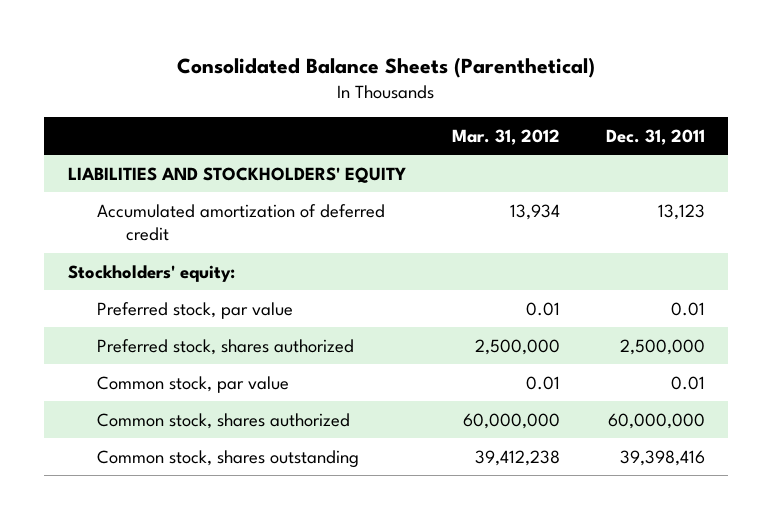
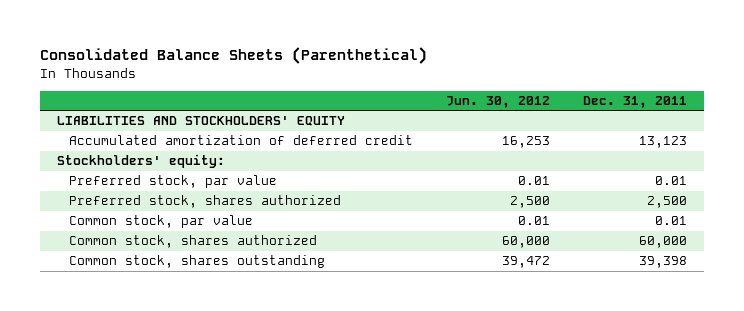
[451,128,560,145] Mar. 31, 2012 -> none
none -> [446,96,551,109] Jun. 30, 2012
[620,338,706,355] 2,500,000 -> [647,196,688,209] 2,500
[608,412,706,429] 60,000,000 -> [639,236,688,249] 60,000
[620,449,706,466] 39,398,416 -> [639,256,688,269] 39,398

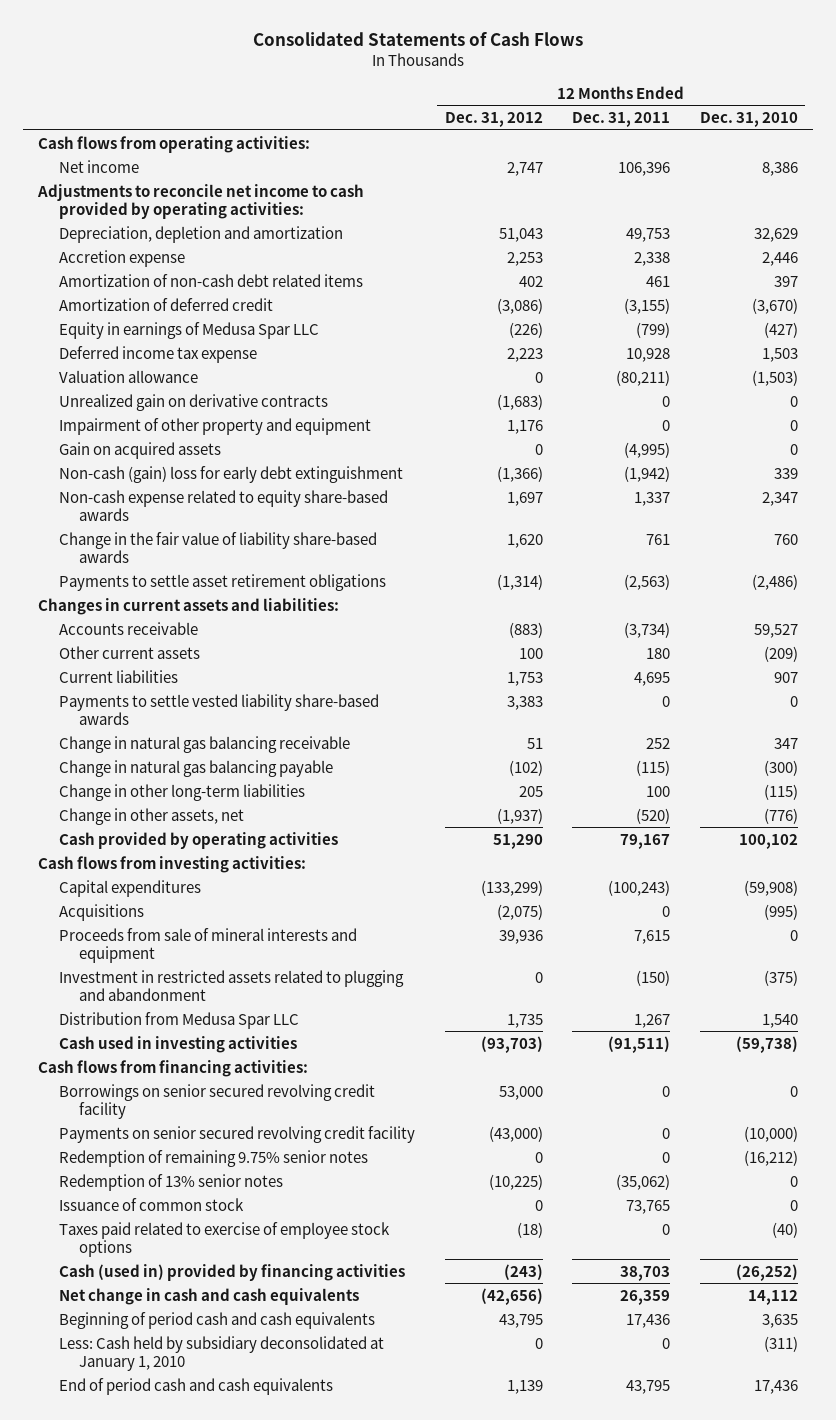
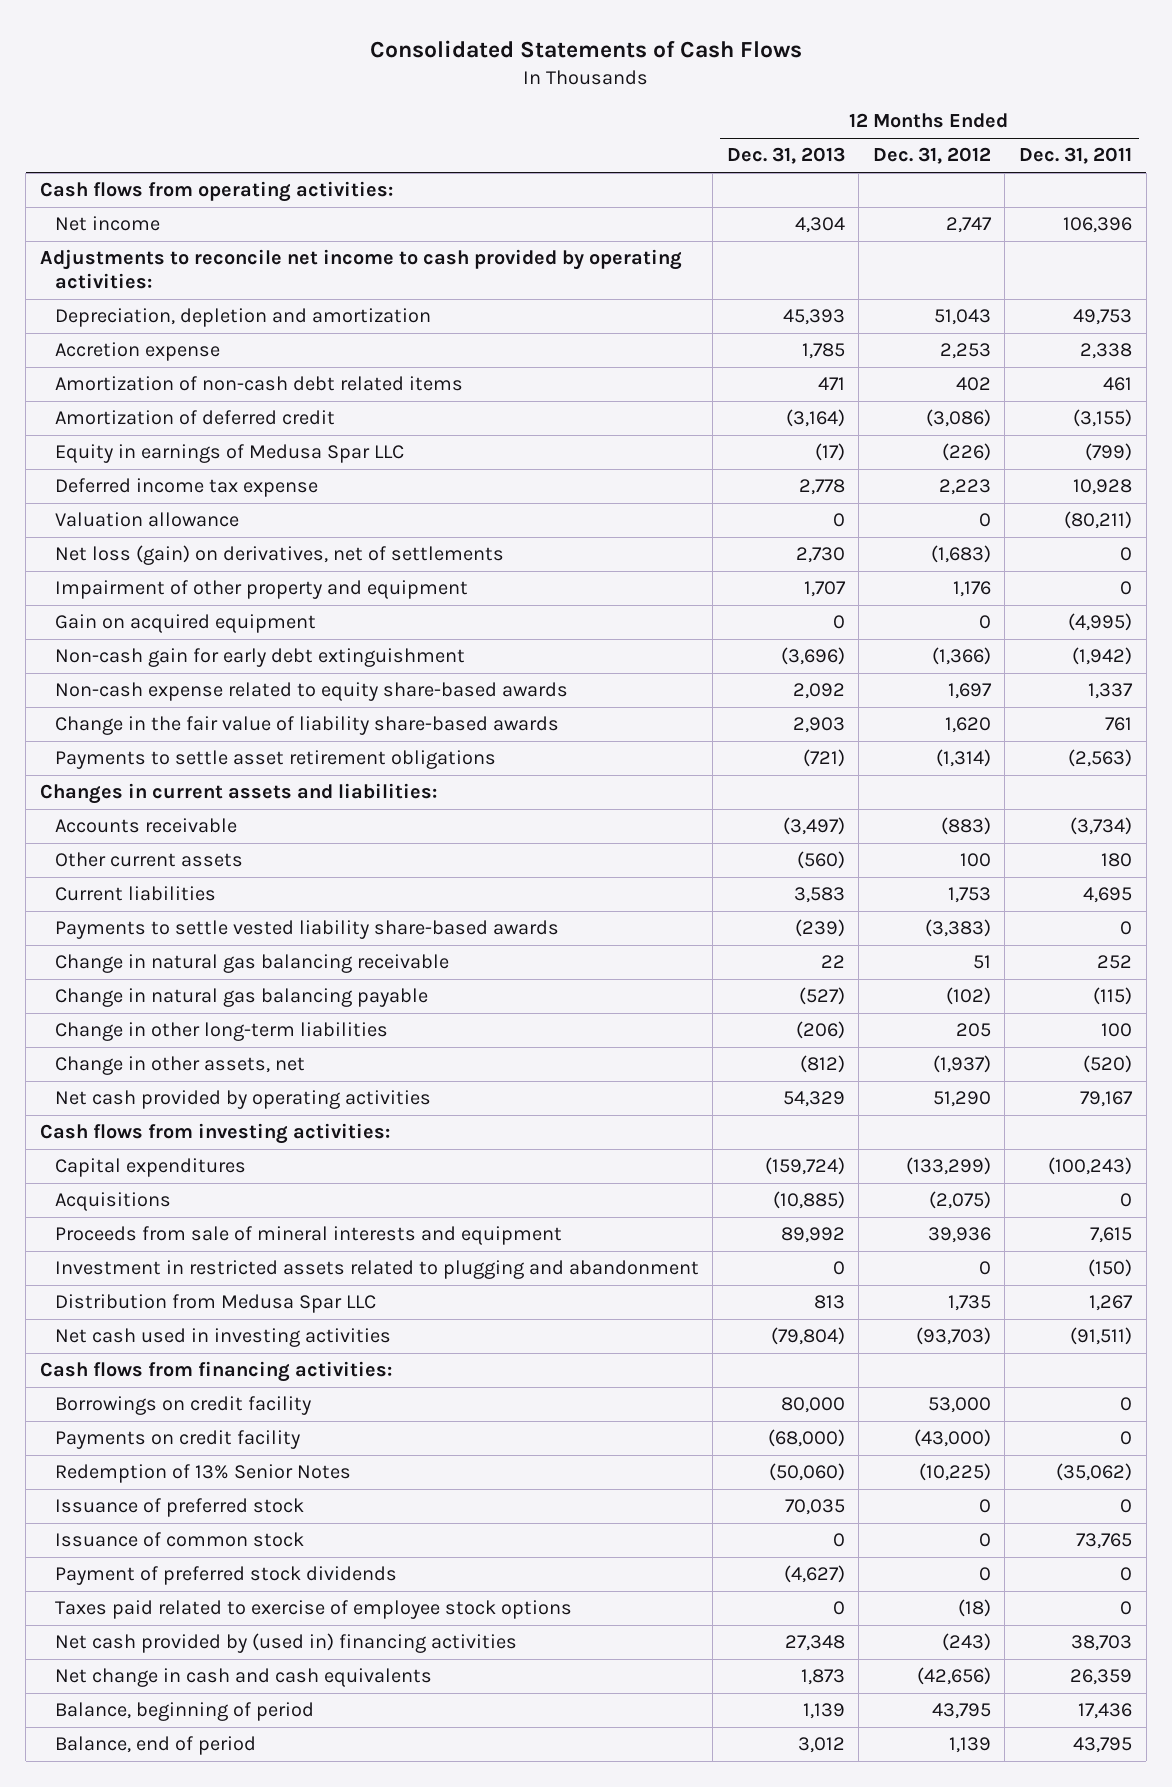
[700,112,799,128] Dec. 31, 2010 -> none
none -> [726,147,845,165] Dec. 31, 2013
[58,393,328,411] Unrealized gain on derivative contracts -> [54,545,504,566] Net loss (gain) on derivatives, net of settlements
[58,441,221,459] Gain on acquired assets -> [54,614,316,634] Gain on acquired equipment
[58,465,403,483] Non-cash (gain) loss for early debt extinguishment -> [54,648,465,668] Non-cash gain for early debt extinguishment
[506,695,543,710] 3,383 -> [924,919,991,938] (3,383)
[58,831,338,849] Cash provided by operating activities -> [54,1090,431,1110] Net cash provided by operating activities
[58,1035,297,1053] Cash used in investing activities -> [54,1328,391,1348] Net cash used in investing activities
[58,1149,368,1167] Redemption of remaining 9.75% senior notes -> none
[58,1083,375,1119] Borrowings on senior secured revolving credit facility -> [54,1396,311,1416] Borrowings on credit facility
[58,1125,415,1143] Payments on senior secured revolving credit facility -> [54,1430,300,1450] Payments on credit facility
[58,1173,283,1191] Redemption of 13% senior notes -> [54,1464,351,1484] Redemption of 13% Senior Notes
none -> [54,1498,304,1518] Issuance of preferred stock
none -> [54,1566,397,1586] Payment of preferred stock dividends
[58,1263,405,1281] Cash (used in) provided by financing activities -> [54,1633,517,1654] Net cash provided by (used in) financing activities
[58,1335,384,1371] Less: Cash held by subsidiary deconsolidated at January 1, 2010 -> none
[58,1311,375,1329] Beginning of period cash and cash equivalents -> [54,1702,314,1722] Balance, beginning of period
[58,1377,333,1395] End of period cash and cash equivalents -> [54,1736,256,1756] Balance, end of period

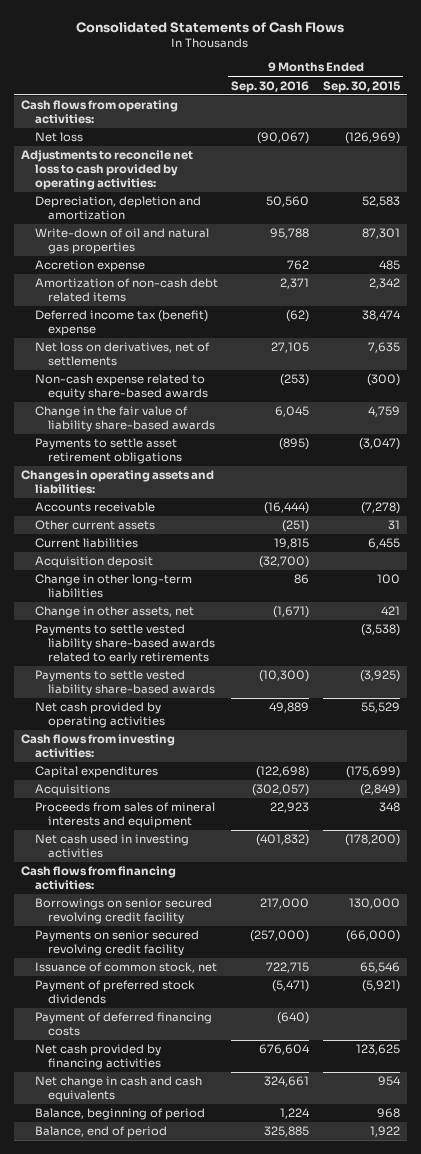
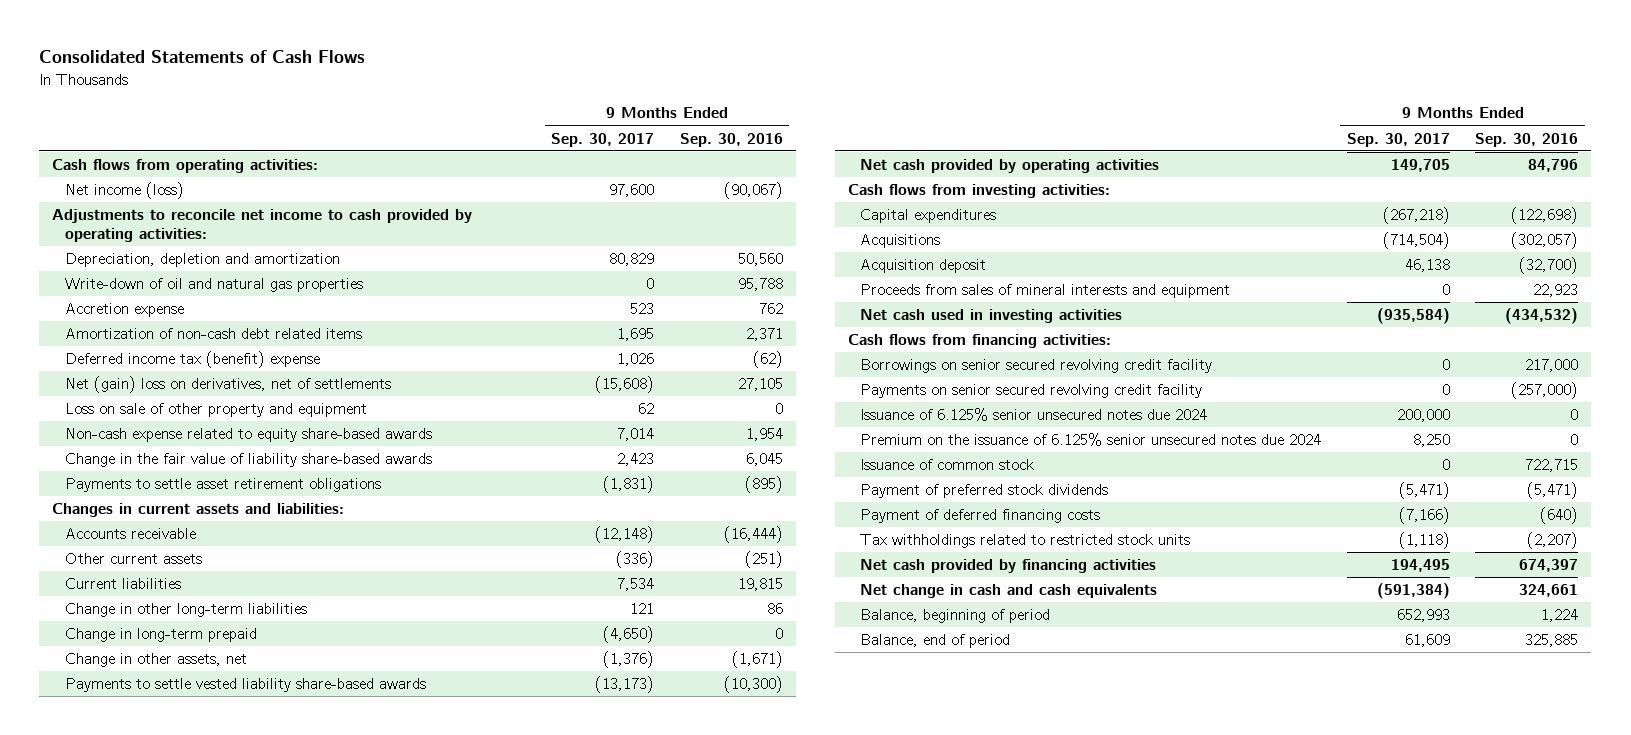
[323,80,402,93] Sep. 30, 2015 -> none
none -> [551,132,655,147] Sep. 30, 2017
[34,132,83,143] Net loss -> [64,182,184,200] Net income (loss)
[20,150,193,190] Adjustments to reconcile net loss to cash provided by operating activities: -> [52,209,473,242] Adjustments to reconcile net income to cash provided by operating activities:
[34,342,210,367] Net loss on derivatives, net of settlements -> [64,376,391,394] Net (gain) loss on derivatives, net of settlements
none -> [64,403,367,418] Loss on sale of other property and equipment
[280,374,310,387] (253) -> [745,428,783,442] 1,954
[20,470,214,495] Changes in operating assets and liabilities: -> [52,503,345,518] Changes in current assets and liabilities:
none -> [64,628,257,643] Change in long-term prepaid
[34,624,216,664] Payments to settle vested liability share-based awards related to early retirements -> none
[269,702,310,714] 49,889 -> [1528,159,1579,173] 84,796
[34,556,153,569] Acquisition deposit -> [860,259,987,274] Acquisition deposit
[256,834,310,847] (401,832) -> [1505,308,1579,325] (434,532)
none -> [860,408,1208,422] Issuance of 6.125% senior unsecured notes due 2024
none -> [860,433,1322,447] Premium on the issuance of 6.125% senior unsecured notes due 2024
[34,962,217,974] Issuance of common stock, net -> [860,459,1035,471] Issuance of common stock
none -> [860,534,1191,549] Tax withholdings related to restricted stock units
[259,1044,311,1056] 676,604 -> [1519,559,1579,573] 674,397

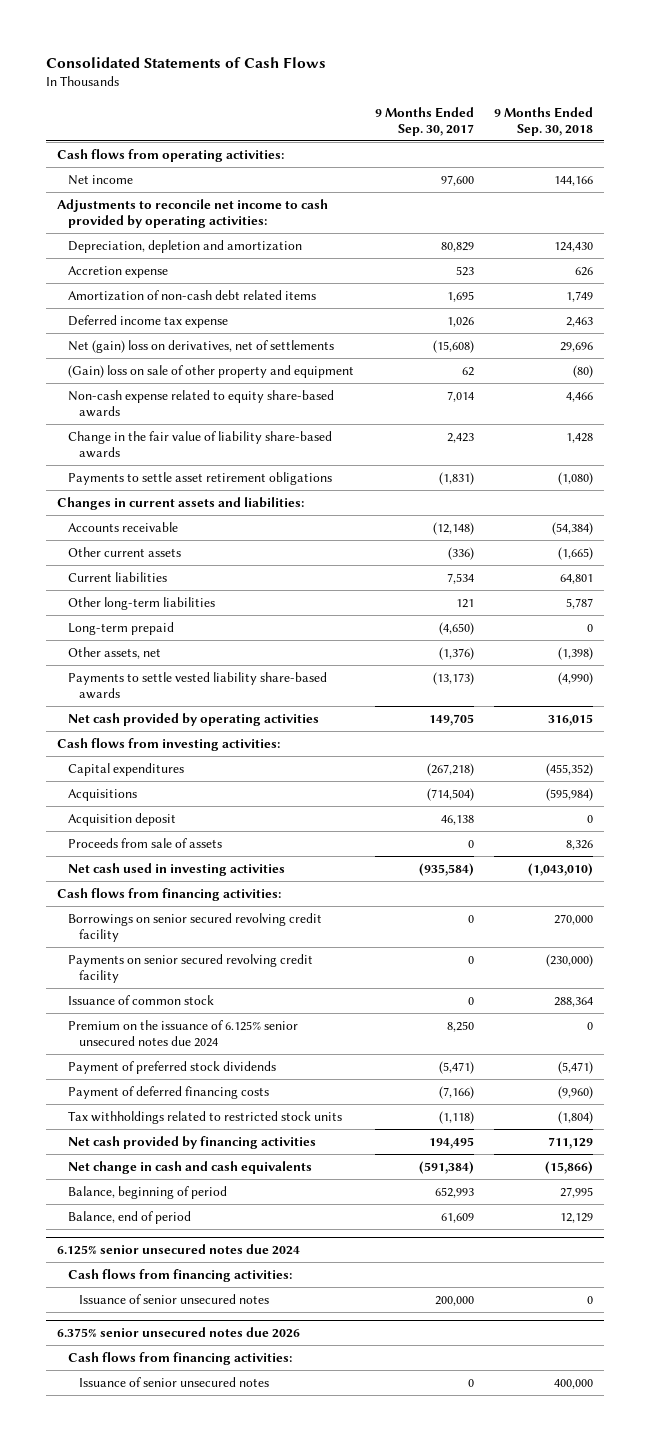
[679,132,783,147] Sep. 30, 2016 -> none
none -> [494,106,594,136] 9 Months Ended Sep. 30, 2018
[64,182,184,200] Net income (loss) -> [67,174,133,185] Net income
[64,278,363,293] Write-down of oil and natural gas properties -> none
[64,351,320,369] Deferred income tax (benefit) expense -> [67,314,228,328] Deferred income tax expense
[64,403,367,418] Loss on sale of other property and equipment -> [67,364,354,378] (Gain) loss on sale of other property and equipment
[64,603,307,618] Change in other long-term liabilities -> [67,596,215,610] Other long-term liabilities
[64,628,257,643] Change in long-term prepaid -> [67,621,174,635] Long-term prepaid
[64,653,247,668] Change in other assets, net -> [67,646,161,659] Other assets, net
[860,284,1231,299] Proceeds from sales of mineral interests and equipment -> none
none -> [67,837,222,848] Proceeds from sale of assets
[860,408,1208,422] Issuance of 6.125% senior unsecured notes due 2024 -> none
[860,433,1322,447] Premium on the issuance of 6.125% senior unsecured notes due 2024 -> [67,1019,298,1048] Premium on the issuance of 6.125% senior unsecured notes due 2024
none -> [56,1244,300,1256] 6.125% senior unsecured notes due 2024
none -> [67,1268,292,1282] Cash flows from financing activities:
none -> [79,1293,270,1304] Issuance of senior unsecured notes
none -> [56,1327,300,1339] 6.375% senior unsecured notes due 2026
none -> [67,1351,292,1365] Cash flows from financing activities:
none -> [79,1376,270,1387] Issuance of senior unsecured notes

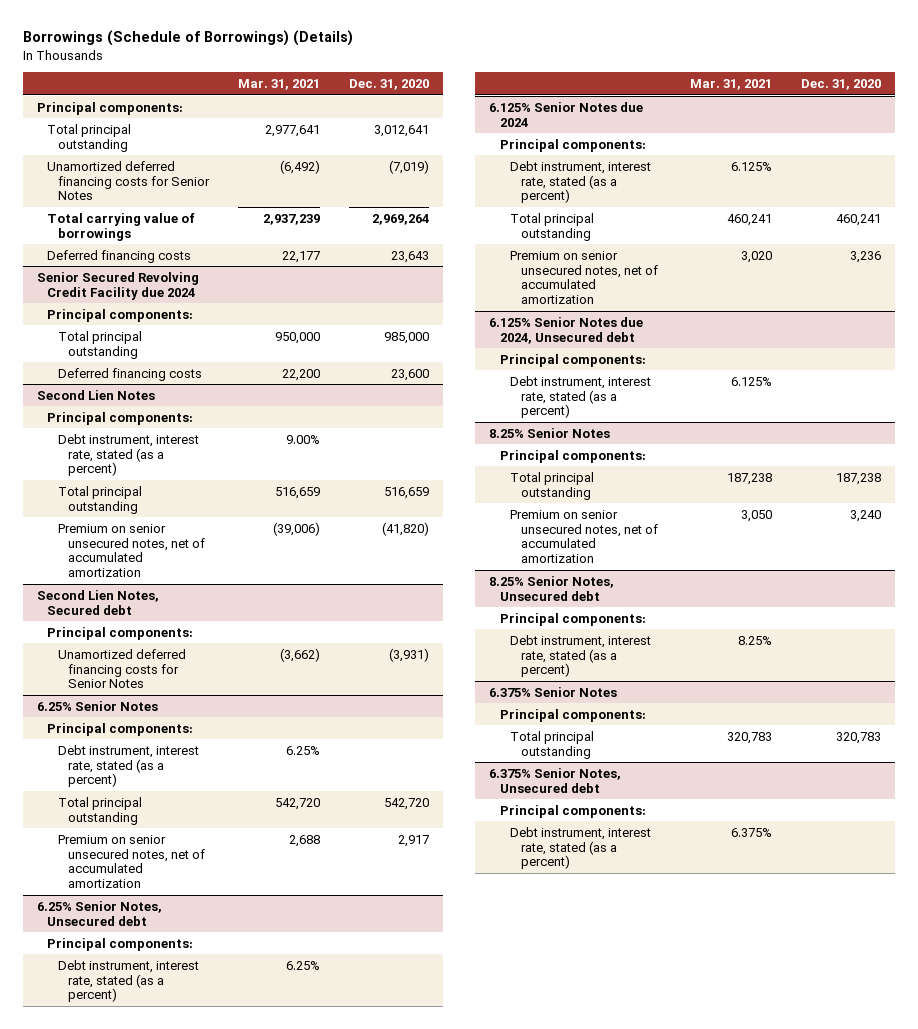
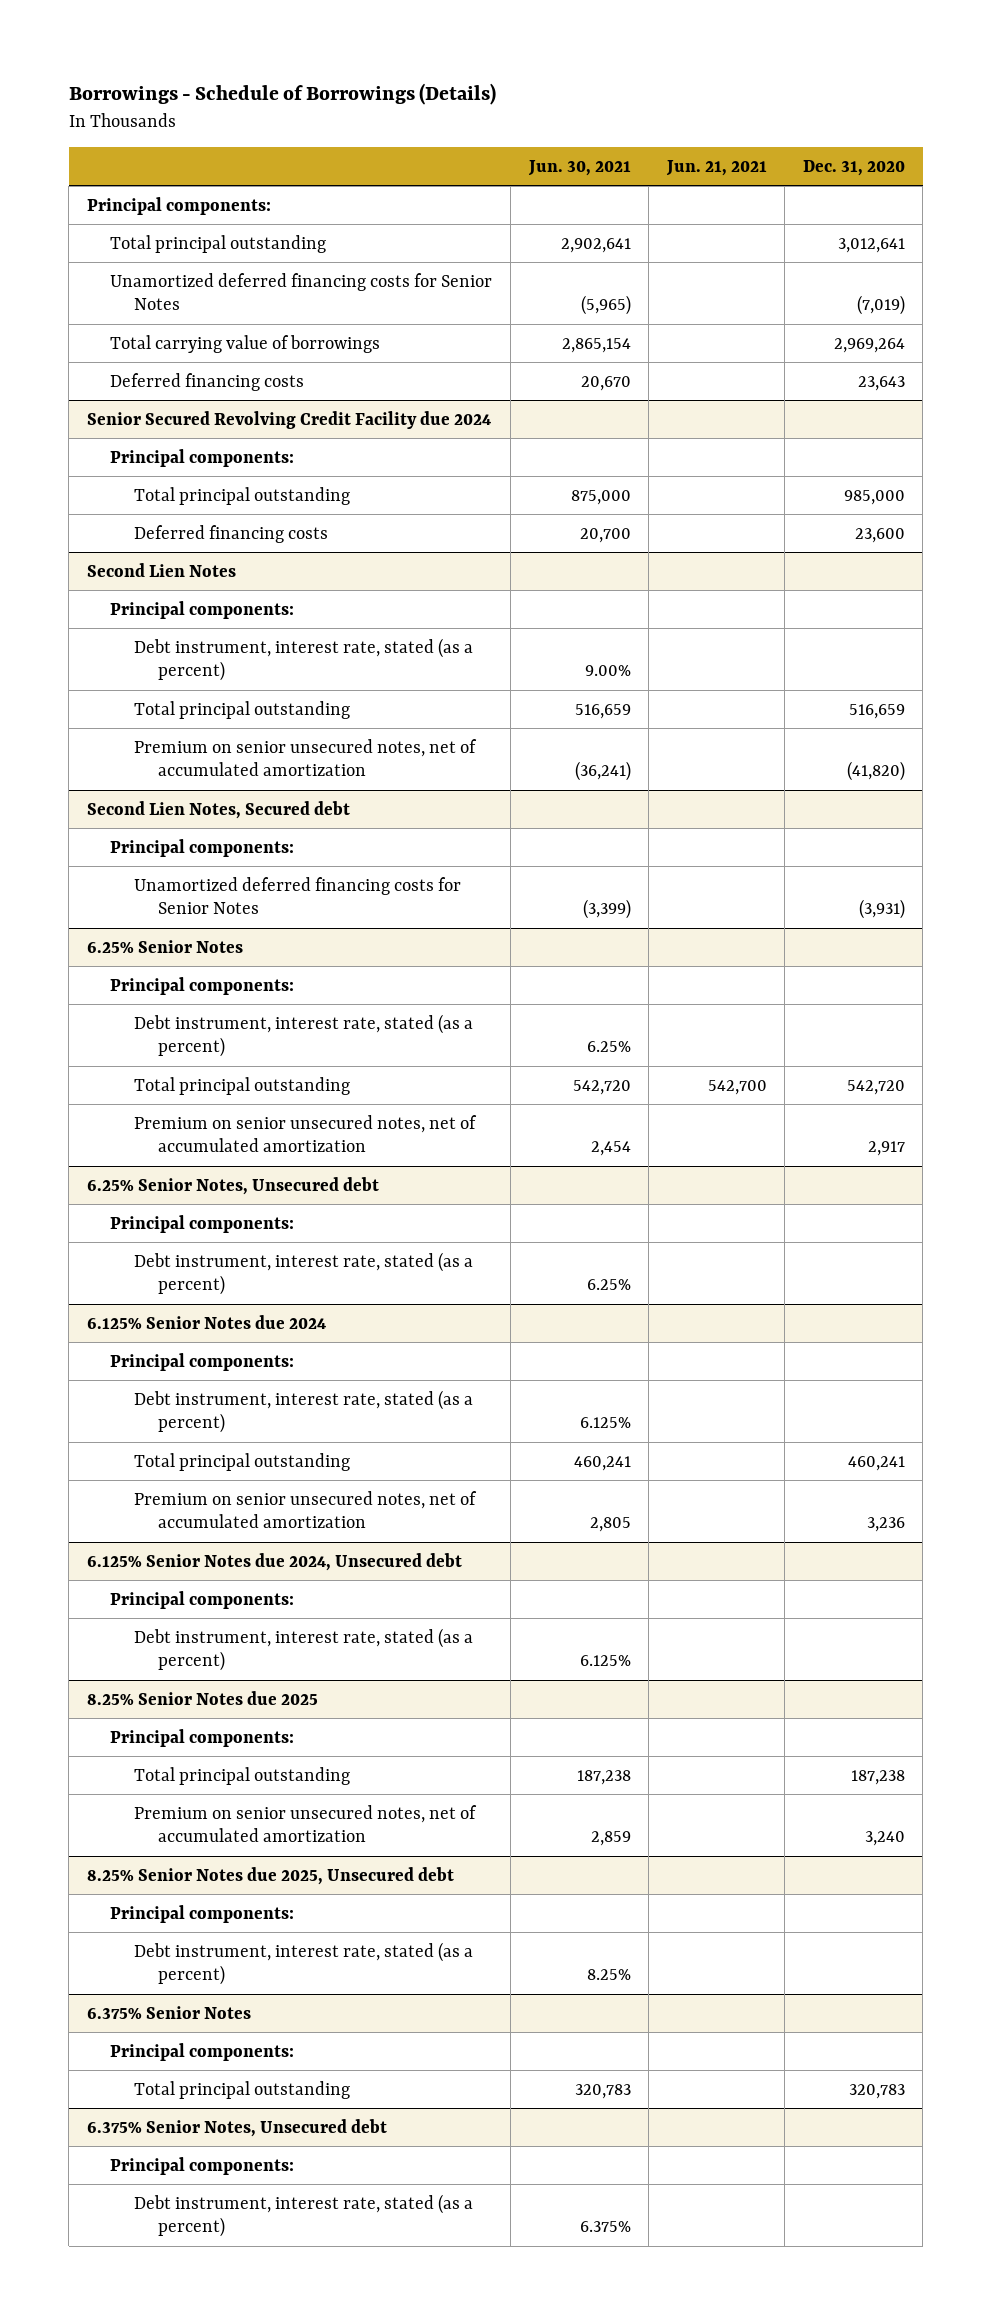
[22,30,353,47] Borrowings (Schedule of Borrowings) (Details) -> [68,82,496,105] Borrowings - Schedule of Borrowings (Details)
[237,79,320,91] Mar. 31, 2021 -> none
none -> [527,159,631,176] Jun. 30, 2021
none -> [665,159,767,176] Jun. 21, 2021
[489,427,611,438] 8.25% Senior Notes -> [86,1690,318,1705] 8.25% Senior Notes due 2025
[489,575,615,601] 8.25% Senior Notes, Unsecured debt -> [86,1866,454,1885] 8.25% Senior Notes due 2025, Unsecured debt

